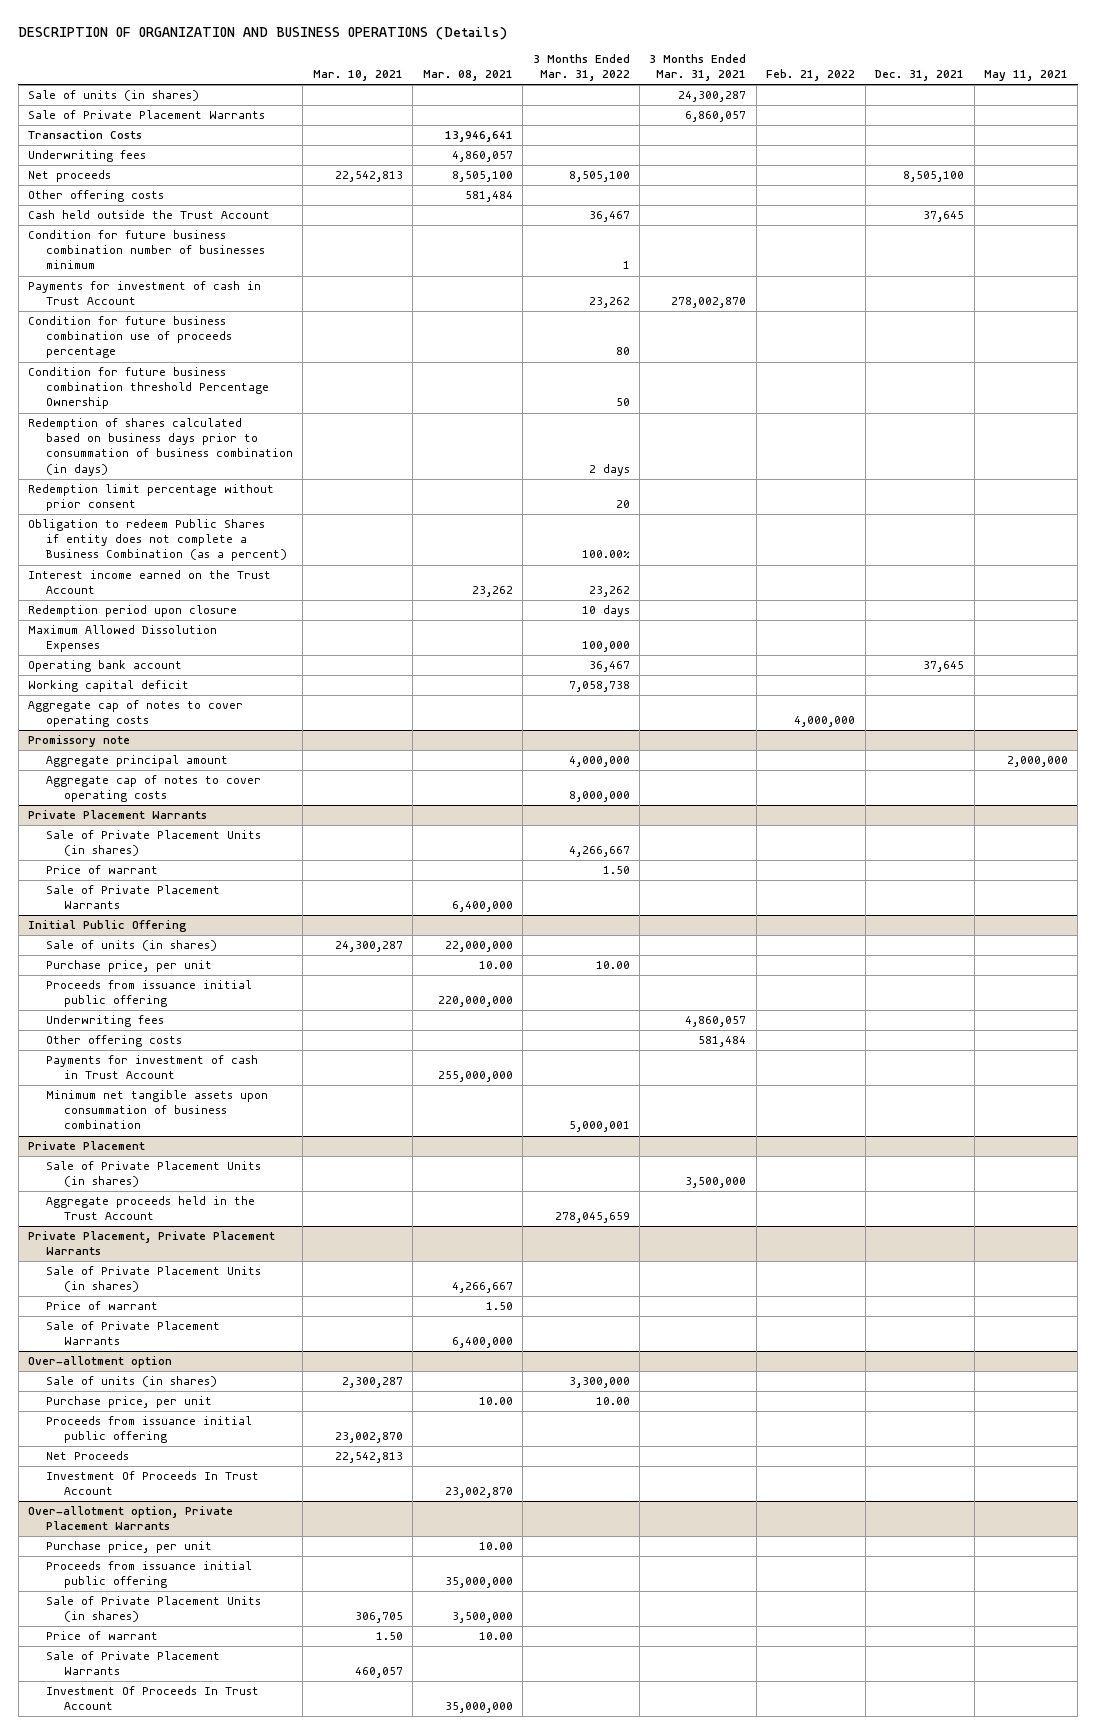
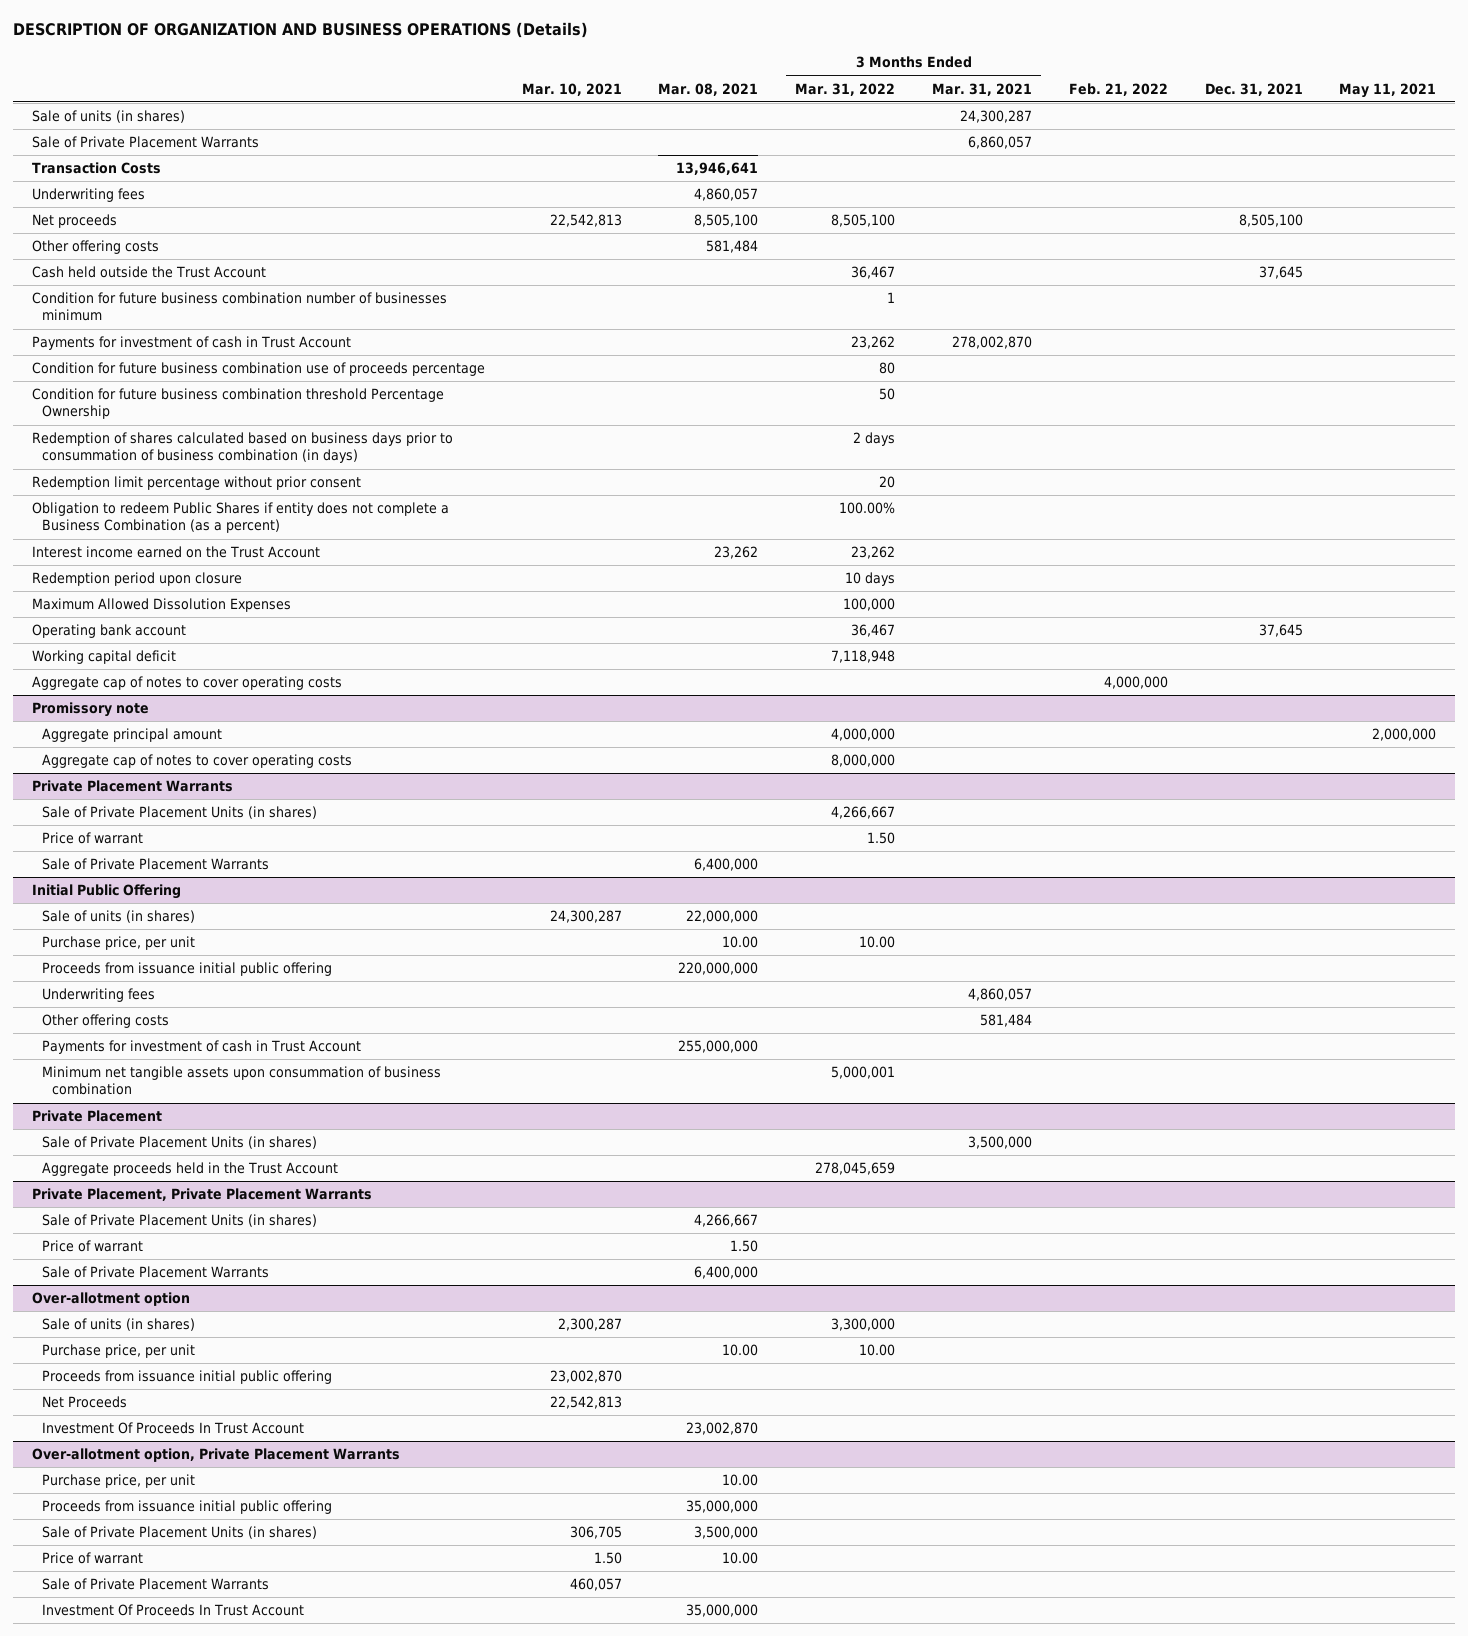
[568,681,630,693] 7,058,738 -> [831,650,896,664] 7,118,948

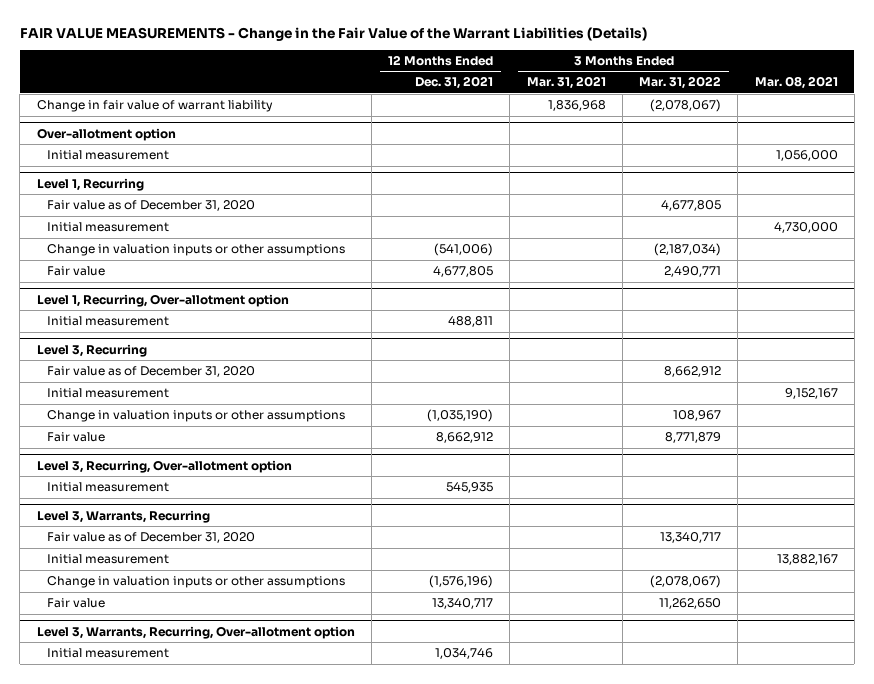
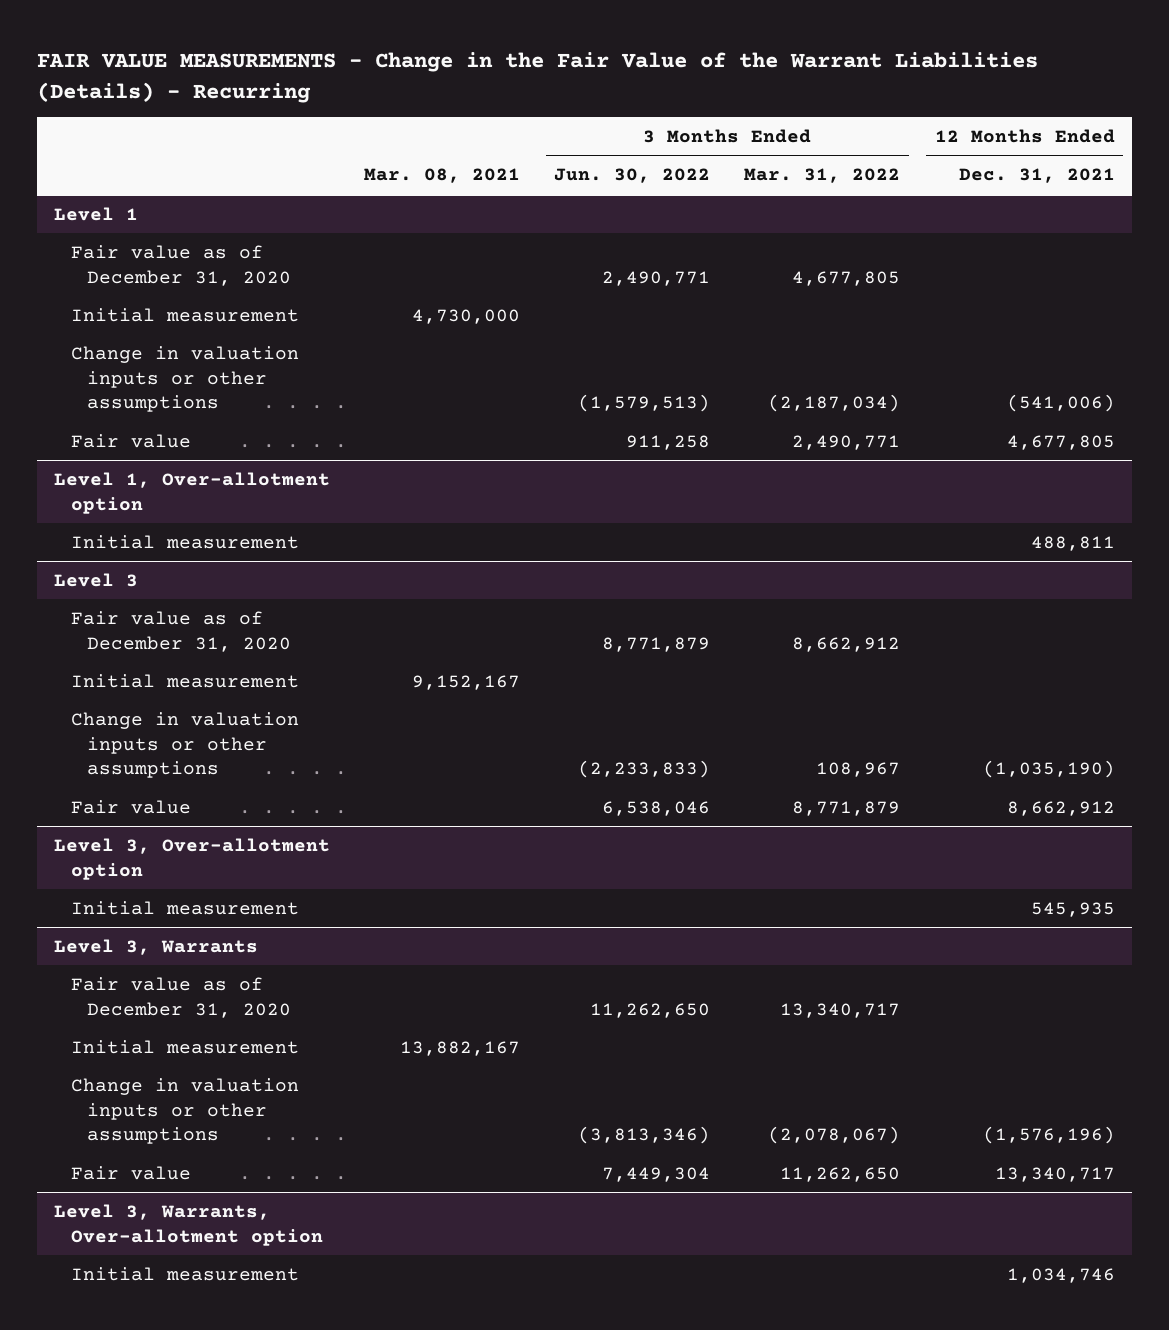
[19,27,647,42] FAIR VALUE MEASUREMENTS - Change in the Fair Value of the Warrant Liabilities (Details) -> [36,52,1038,103] FAIR VALUE MEASUREMENTS - Change in the Fair Value of the Warrant Liabilities (Details) - Recurring
[526,76,606,90] Mar. 31, 2021 -> none
none -> [554,168,711,184] Jun. 30, 2022
[36,100,273,113] Change in fair value of warrant liability -> none
[36,127,176,141] Over-allotment option -> none
[47,150,170,161] Initial measurement -> none
[36,177,144,191] Level 1, Recurring -> [53,206,138,221] Level 1
[36,293,289,307] Level 1, Recurring, Over-allotment option -> [53,471,330,514] Level 1, Over-allotment option
[36,343,147,357] Level 3, Recurring -> [53,572,138,587] Level 3
[36,459,292,473] Level 3, Recurring, Over-allotment option -> [53,837,330,880] Level 3, Over-allotment option
[36,509,210,523] Level 3, Warrants, Recurring -> [53,938,258,955] Level 3, Warrants
[36,625,355,639] Level 3, Warrants, Recurring, Over-allotment option -> [53,1203,323,1246] Level 3, Warrants, Over-allotment option

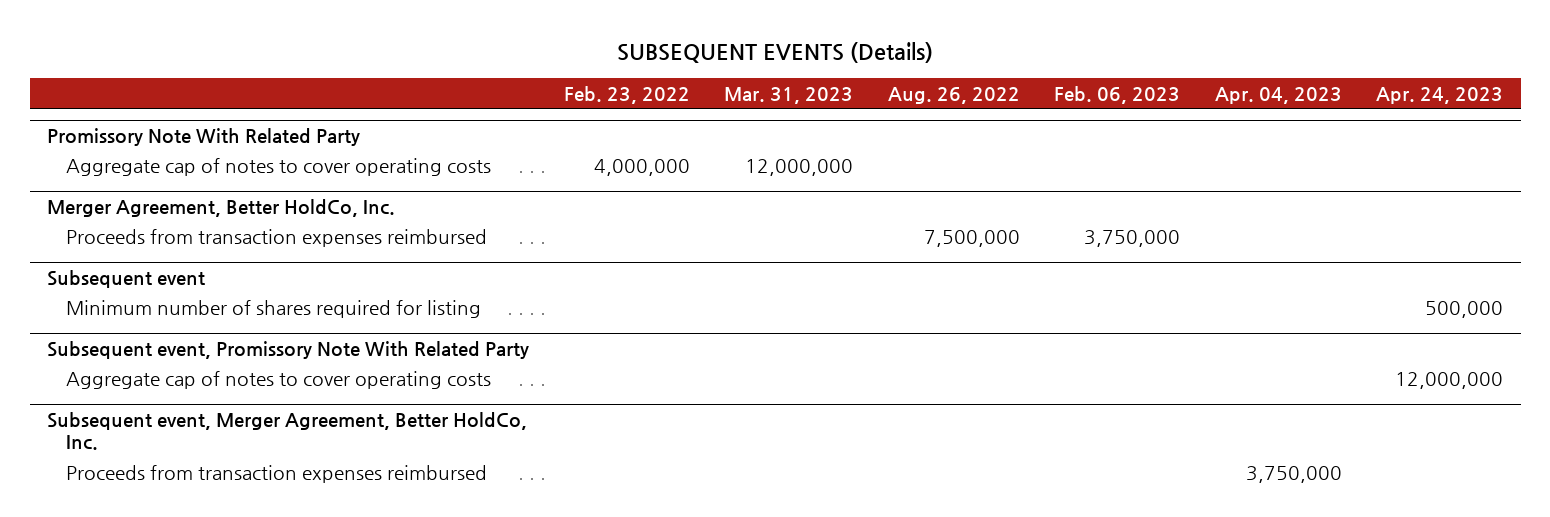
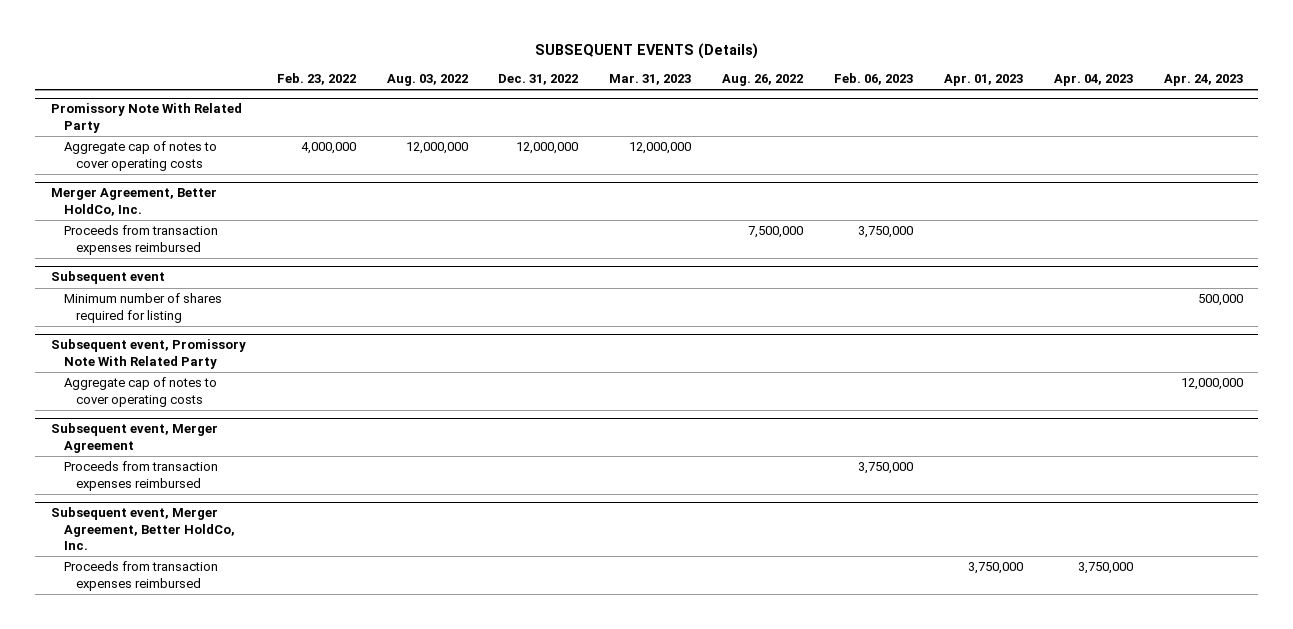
none -> [386,74,468,87] Aug. 03, 2022
none -> [498,74,579,86] Dec. 31, 2022
none -> [943,74,1023,87] Apr. 01, 2023
none -> [50,423,218,453] Subsequent event, Merger Agreement
none -> [63,461,218,491] Proceeds from transaction expenses reimbursed

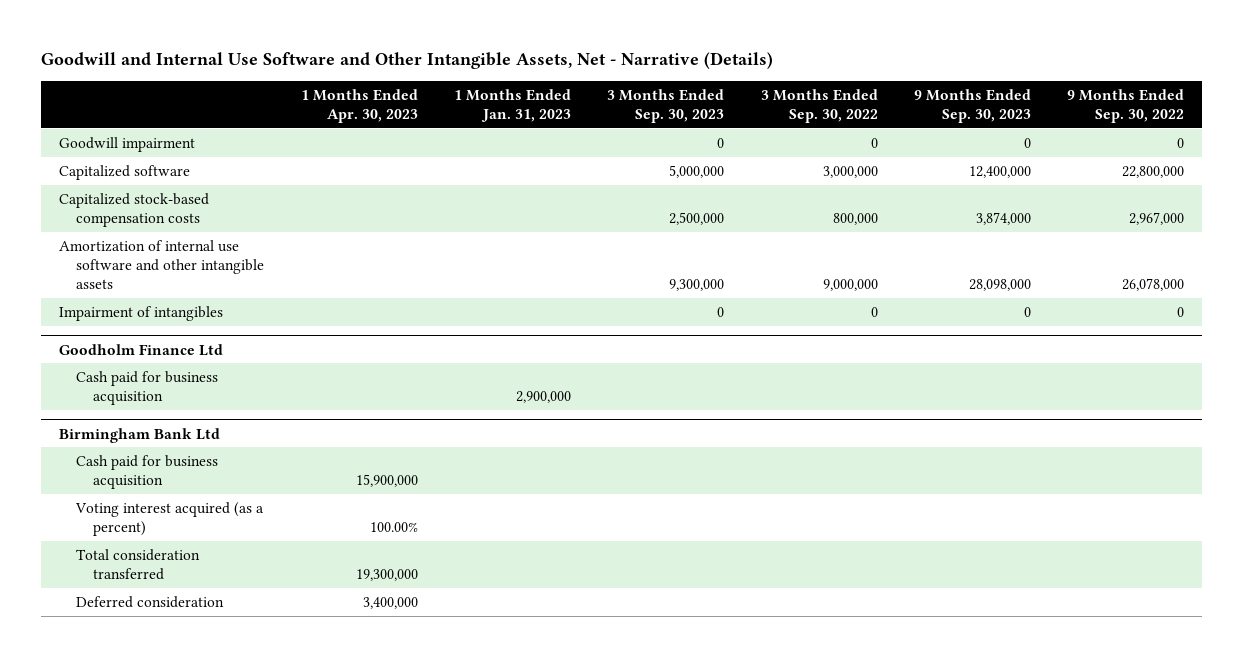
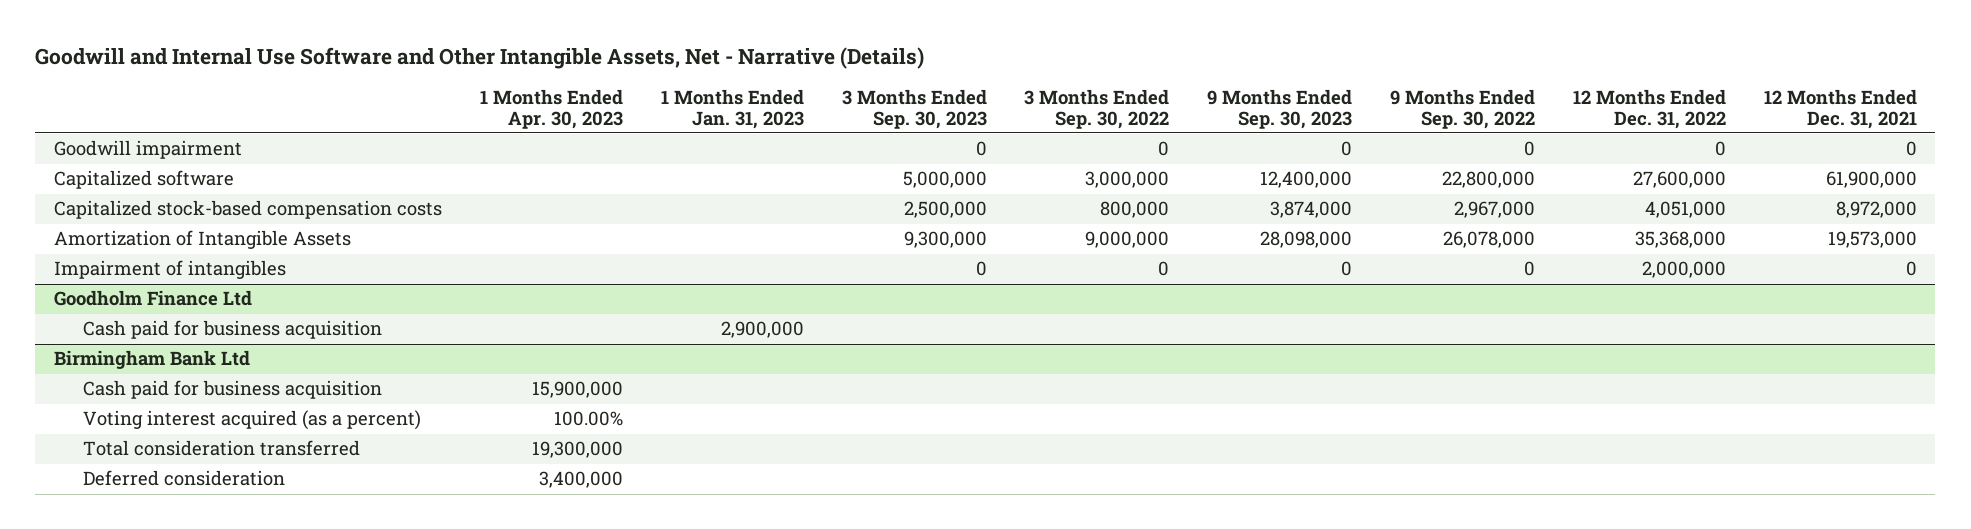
none -> [1572,88,1726,129] 12 Months Ended Dec. 31, 2022
none -> [1763,88,1917,129] 12 Months Ended Dec. 31, 2021
[59,239,265,290] Amortization of internal use software and other intangible assets -> [54,230,352,250] Amortization of Intangible Assets

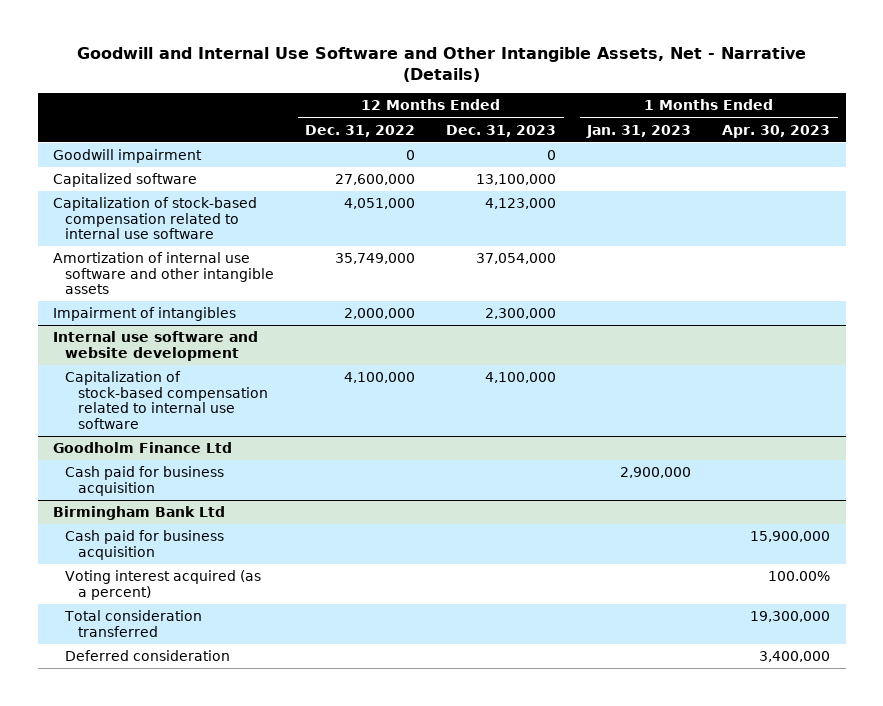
[841,88,987,129] 3 Months Ended Sep. 30, 2023 -> none
[1024,88,1170,129] 3 Months Ended Sep. 30, 2022 -> none
[1207,88,1353,129] 9 Months Ended Sep. 30, 2023 -> none
[1389,88,1535,129] 9 Months Ended Sep. 30, 2022 -> none
[1763,88,1917,129] 12 Months Ended Dec. 31, 2021 -> none
none -> [446,124,557,137] Dec. 31, 2023
[54,200,443,220] Capitalized stock-based compensation costs -> [53,197,258,240] Capitalization of stock-based compensation related to internal use software
[54,230,352,250] Amortization of Intangible Assets -> [53,252,275,295] Amortization of internal use software and other intangible assets
[1634,231,1726,249] 35,368,000 -> [335,253,416,265] 35,749,000
none -> [53,331,259,361] Internal use software and website development
none -> [65,371,268,429] Capitalization of stock-based compensation related to internal use software

